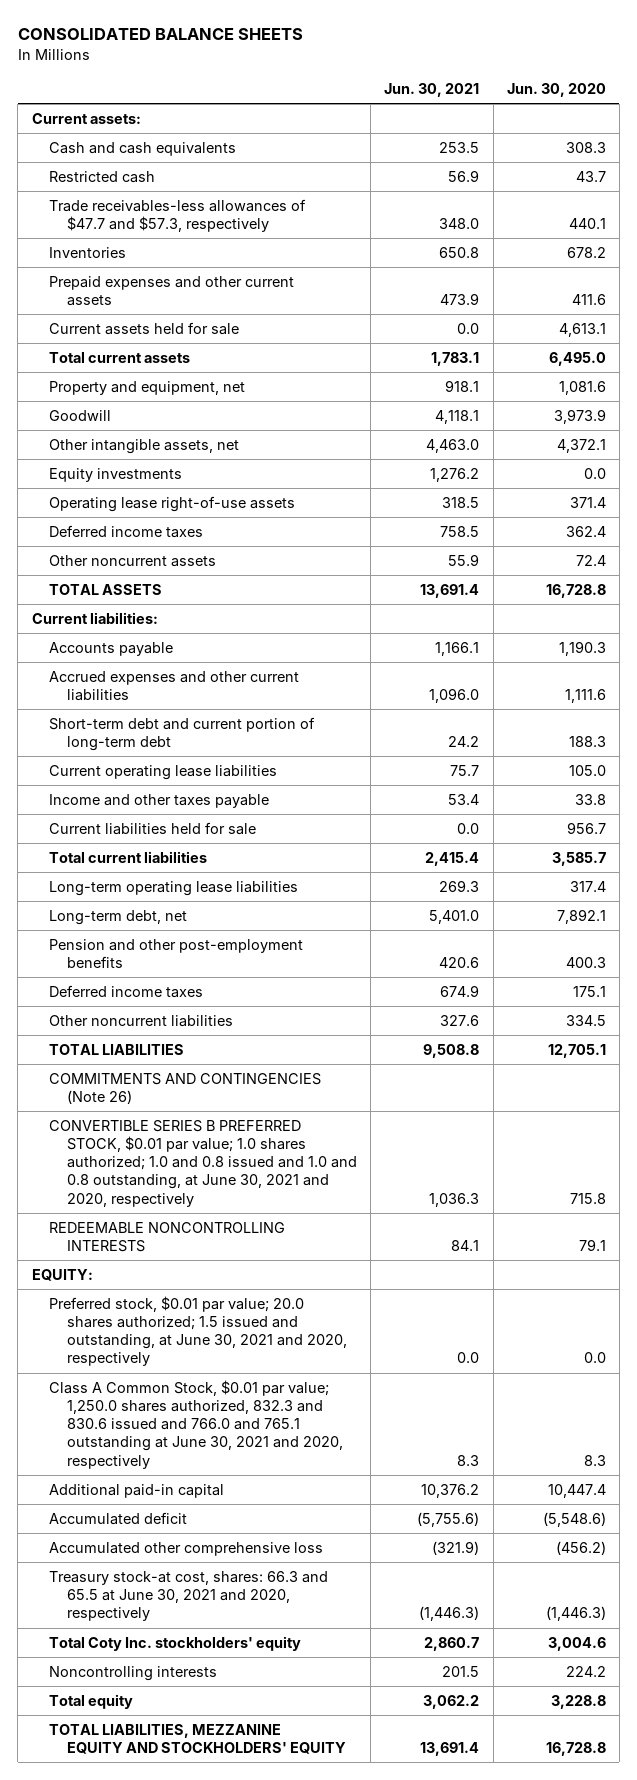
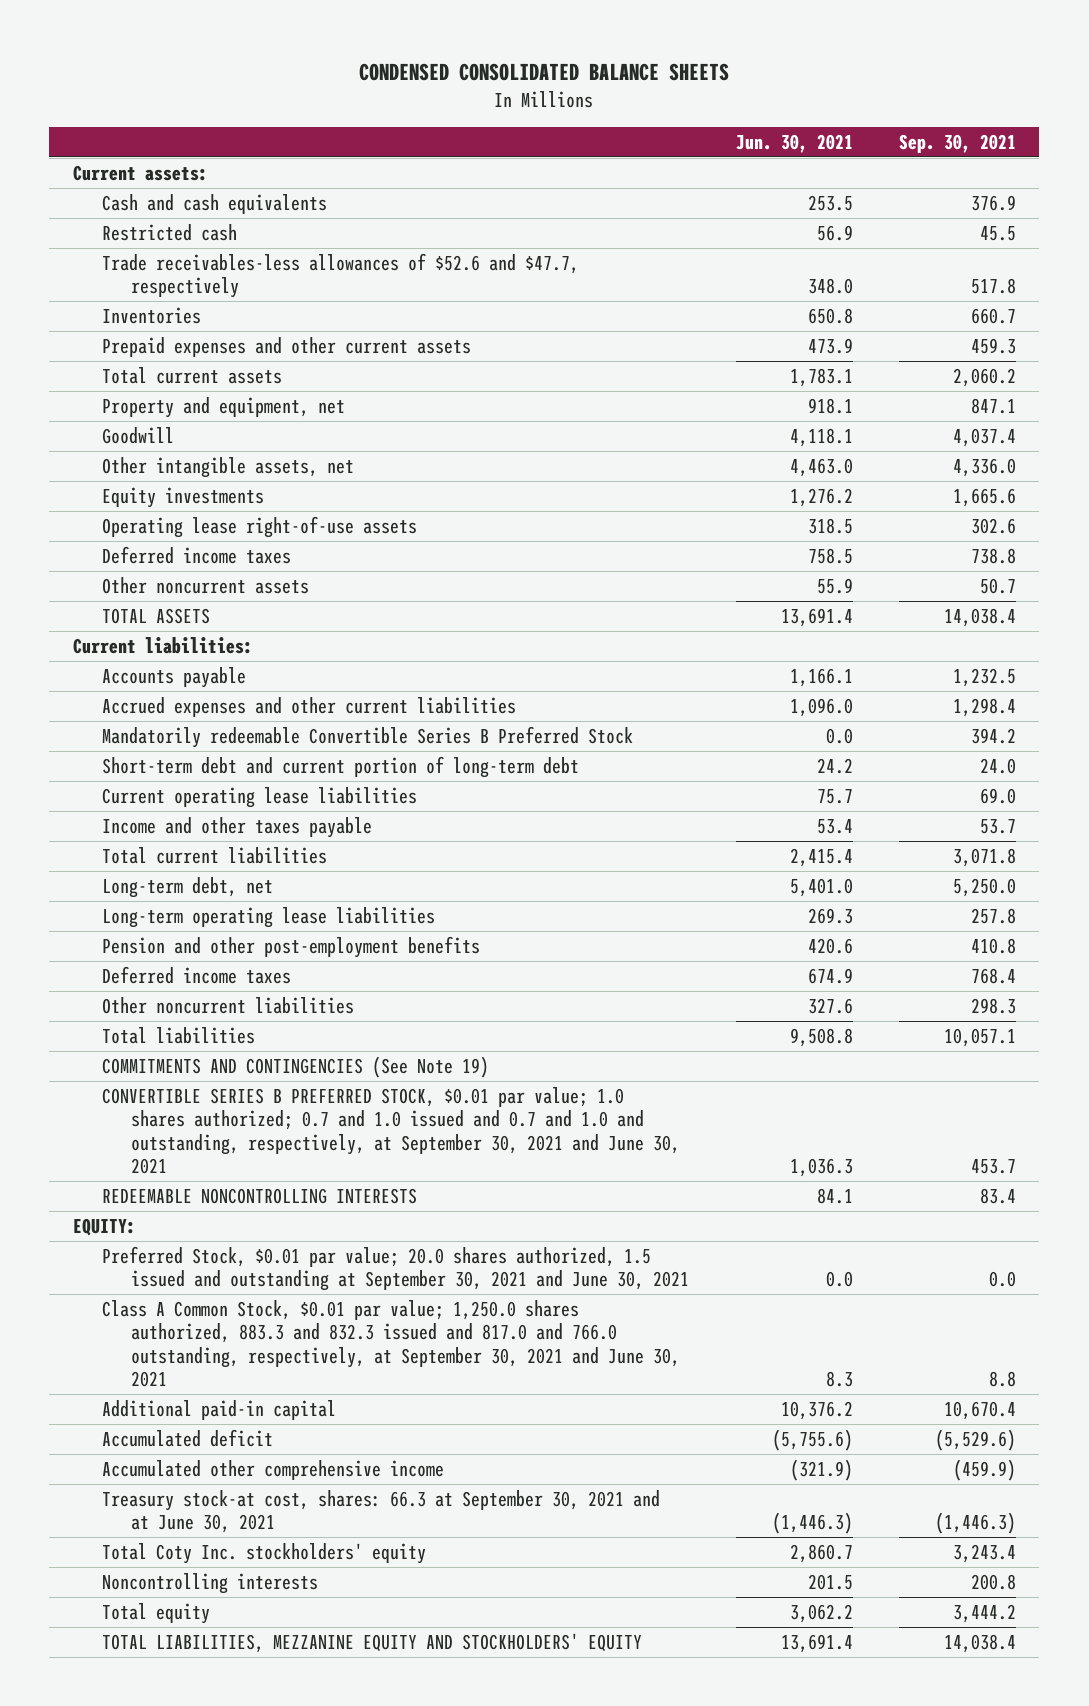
[17,28,303,41] CONSOLIDATED BALANCE SHEETS -> [359,63,730,82] CONDENSED CONSOLIDATED BALANCE SHEETS
[506,82,606,97] Jun. 30, 2020 -> none
none -> [899,133,1017,153] Sep. 30, 2021
[49,198,307,233] Trade receivables-less allowances of $47.7 and $57.3, respectively -> [101,252,579,299] Trade receivables-less allowances of $52.6 and $47.7, respectively
[49,321,240,335] Current assets held for sale -> none
none -> [101,725,633,748] Mandatorily redeemable Convertible Series B Preferred Stock
[49,821,257,835] Current liabilities held for sale -> none
[49,880,299,896] Long-term operating lease liabilities -> [101,906,435,928] Long-term operating lease liabilities
[49,1043,185,1055] TOTAL LIABILITIES -> [101,1026,255,1044] Total liabilities
[49,1072,322,1105] COMMITMENTS AND CONTINGENCIES (Note 26) -> [101,1055,489,1078] COMMITMENTS AND CONTINGENCIES (See Note 19)
[49,1119,357,1207] CONVERTIBLE SERIES B PREFERRED STOCK, $0.01 par value; 1.0 shares authorized; 1.0 and 0.8 issued and 1.0 and 0.8 outstanding, at June 30, 2021 and 2020, respectively -> [101,1086,680,1175] CONVERTIBLE SERIES B PREFERRED STOCK, $0.01 par value; 1.0 shares authorized; 0.7 and 1.0 issued and 0.7 and 1.0 and outstanding, respectively, at September 30, 2021 and June 30, 2021
[49,1295,347,1367] Preferred stock, $0.01 par value; 20.0 shares authorized; 1.5 issued and outstanding, at June 30, 2021 and 2020, respectively -> [101,1245,689,1292] Preferred Stock, $0.01 par value; 20.0 shares authorized, 1.5 issued and outstanding at September 30, 2021 and June 30, 2021
[49,1379,343,1469] Class A Common Stock, $0.01 par value; 1,250.0 shares authorized, 832.3 and 830.6 issued and 766.0 and 765.1 outstanding at June 30, 2021 and 2020, respectively -> [101,1299,680,1388] Class A Common Stock, $0.01 par value; 1,250.0 shares authorized, 883.3 and 832.3 issued and 817.0 and 766.0 outstanding, respectively, at September 30, 2021 and June 30, 2021
[49,1541,324,1556] Accumulated other comprehensive loss -> [101,1459,444,1480] Accumulated other comprehensive income
[49,1570,329,1622] Treasury stock-at cost, shares: 66.3 and 65.5 at June 30, 2021 and 2020, respectively -> [101,1489,660,1534] Treasury stock-at cost, shares: 66.3 at September 30, 2021 and at June 30, 2021

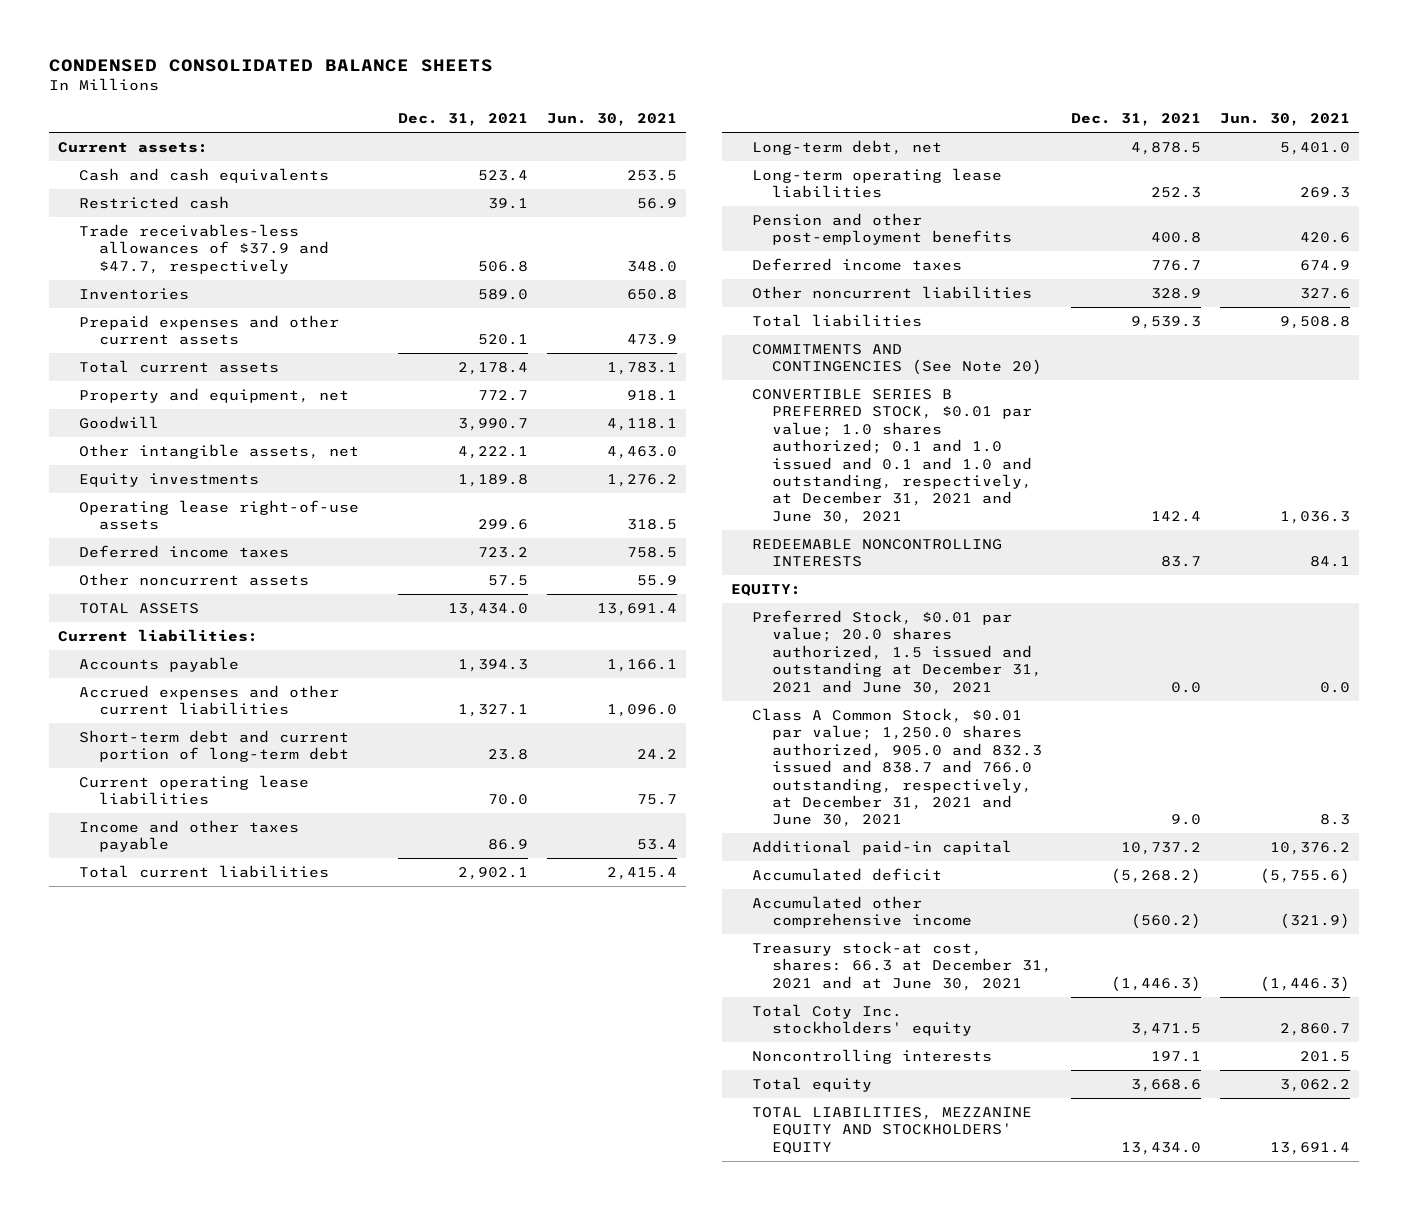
[899,133,1017,153] Sep. 30, 2021 -> none
none -> [397,113,528,127] Dec. 31, 2021
[101,252,579,299] Trade receivables-less allowances of $52.6 and $47.7, respectively -> [78,223,329,274] Trade receivables-less allowances of $37.9 and $47.7, respectively
[101,725,633,748] Mandatorily redeemable Convertible Series B Preferred Stock -> none
[101,1055,489,1078] COMMITMENTS AND CONTINGENCIES (See Note 19) -> [751,343,1042,376] COMMITMENTS AND CONTINGENCIES (See Note 20)
[101,1086,680,1175] CONVERTIBLE SERIES B PREFERRED STOCK, $0.01 par value; 1.0 shares authorized; 0.7 and 1.0 issued and 0.7 and 1.0 and outstanding, respectively, at September 30, 2021 and June 30, 2021 -> [751,388,1032,524] CONVERTIBLE SERIES B PREFERRED STOCK, $0.01 par value; 1.0 shares authorized; 0.1 and 1.0 issued and 0.1 and 1.0 and outstanding, respectively, at December 31, 2021 and June 30, 2021
[101,1245,689,1292] Preferred Stock, $0.01 par value; 20.0 shares authorized, 1.5 issued and outstanding at September 30, 2021 and June 30, 2021 -> [751,609,1042,695] Preferred Stock, $0.01 par value; 20.0 shares authorized, 1.5 issued and outstanding at December 31, 2021 and June 30, 2021
[101,1299,680,1388] Class A Common Stock, $0.01 par value; 1,250.0 shares authorized, 883.3 and 832.3 issued and 817.0 and 766.0 outstanding, respectively, at September 30, 2021 and June 30, 2021 -> [751,707,1042,828] Class A Common Stock, $0.01 par value; 1,250.0 shares authorized, 905.0 and 832.3 issued and 838.7 and 766.0 outstanding, respectively, at December 31, 2021 and June 30, 2021
[101,1489,660,1534] Treasury stock-at cost, shares: 66.3 at September 30, 2021 and at June 30, 2021 -> [751,940,1052,991] Treasury stock-at cost, shares: 66.3 at December 31, 2021 and at June 30, 2021

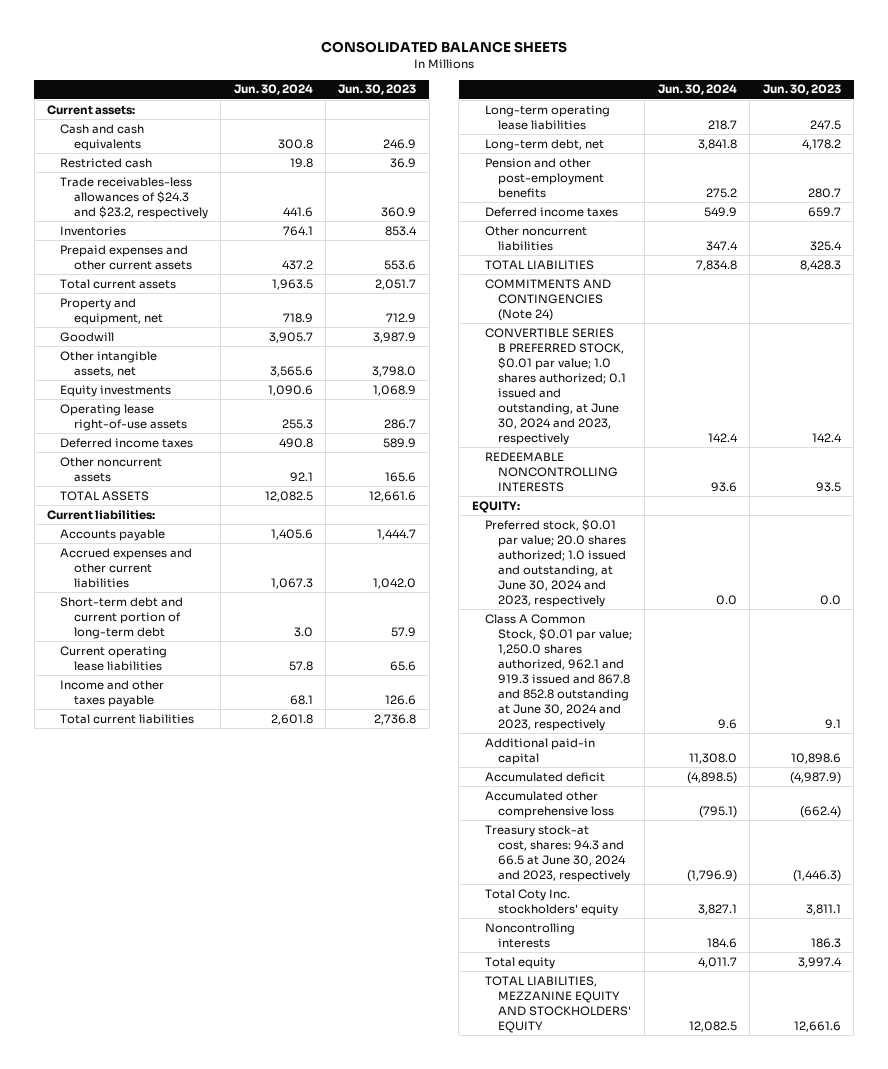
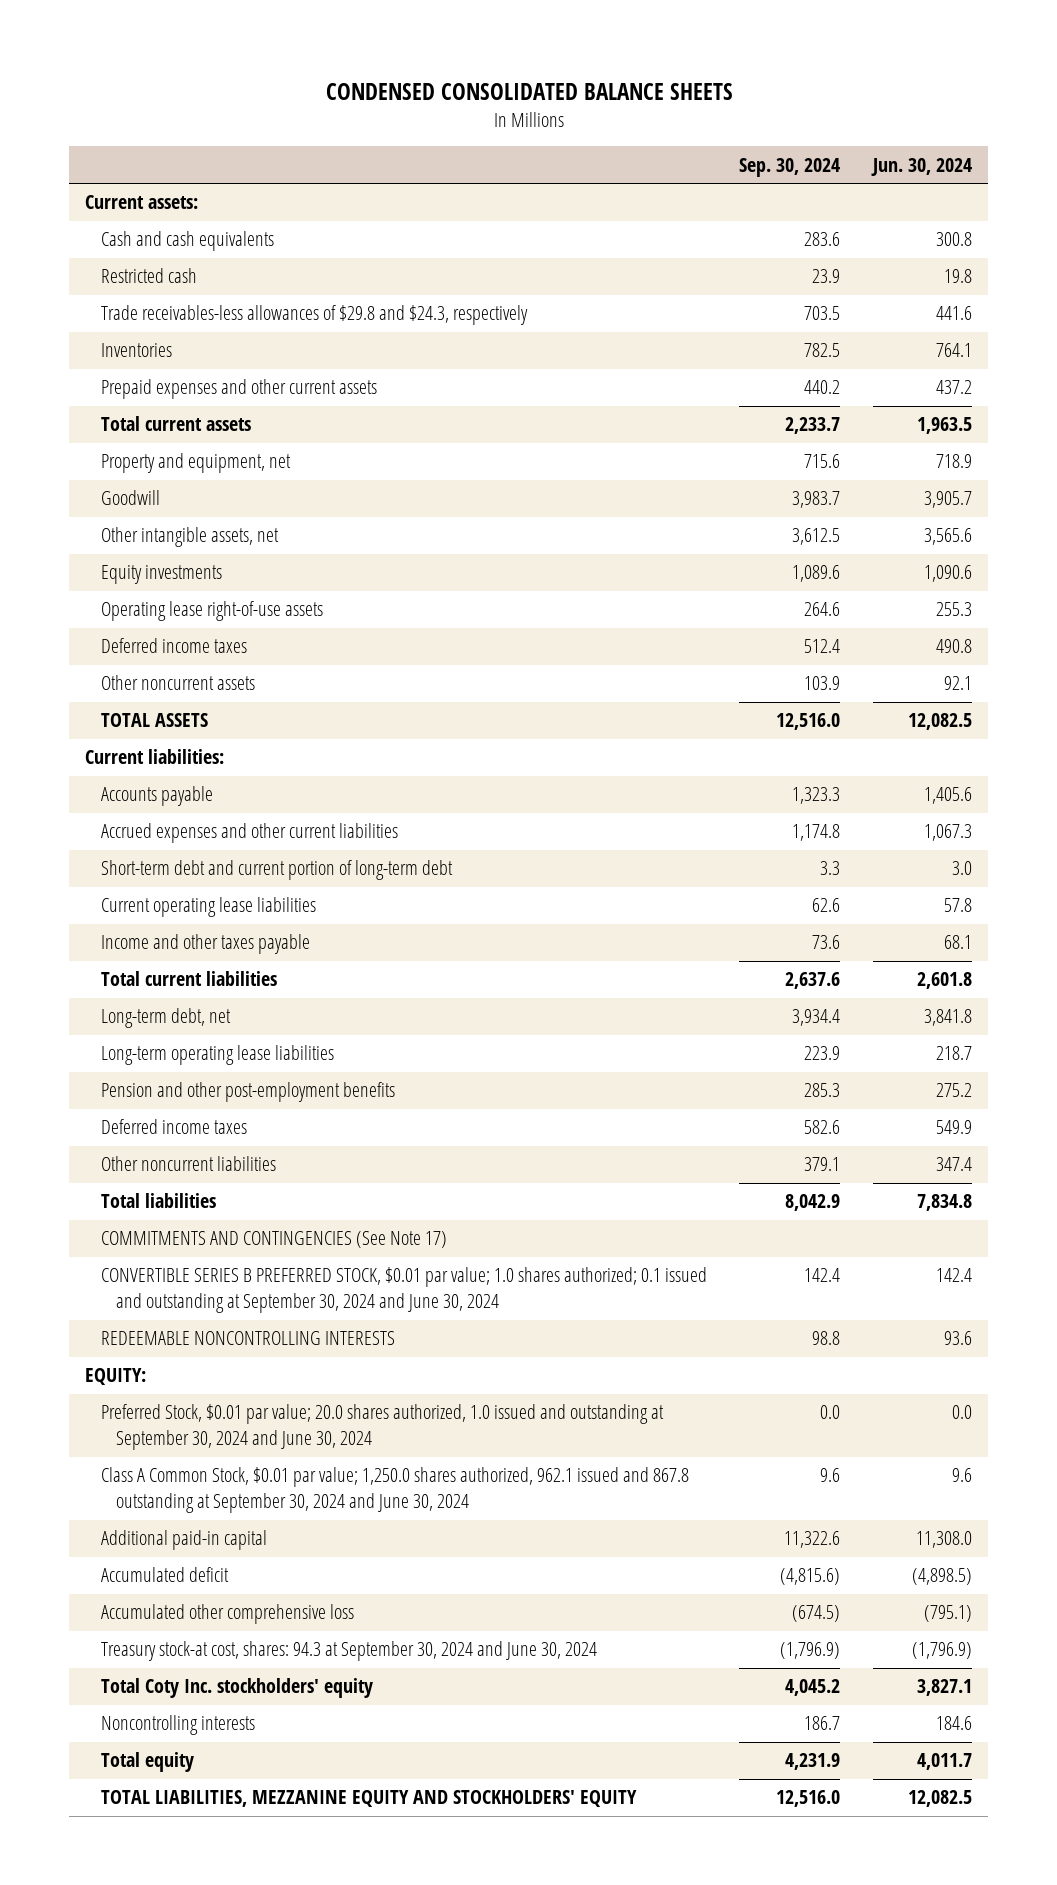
[320,41,567,54] CONSOLIDATED BALANCE SHEETS -> [325,82,733,100] CONDENSED CONSOLIDATED BALANCE SHEETS
[338,84,417,96] Jun. 30, 2023 -> none
none -> [739,157,841,177] Sep. 30, 2024
[60,176,208,219] Trade receivables-less allowances of $24.3 and $23.2, respectively -> [100,305,528,326] Trade receivables-less allowances of $29.8 and $24.3, respectively
[484,104,610,130] Long-term operating lease liabilities -> [100,1045,334,1066] Long-term operating lease liabilities
[484,259,594,270] TOTAL LIABILITIES -> [100,1193,216,1209] Total liabilities
[484,278,611,321] COMMITMENTS AND CONTINGENCIES (Note 24) -> [100,1231,447,1249] COMMITMENTS AND CONTINGENCIES (See Note 17)
[484,327,626,445] CONVERTIBLE SERIES B PREFERRED STOCK, $0.01 par value; 1.0 shares authorized; 0.1 issued and outstanding, at June 30, 2024 and 2023, respectively -> [100,1267,707,1314] CONVERTIBLE SERIES B PREFERRED STOCK, $0.01 par value; 1.0 shares authorized; 0.1 issued and outstanding at September 30, 2024 and June 30, 2024
[484,518,626,607] Preferred stock, $0.01 par value; 20.0 shares authorized; 1.0 issued and outstanding, at June 30, 2024 and 2023, respectively -> [100,1404,664,1451] Preferred Stock, $0.01 par value; 20.0 shares authorized, 1.0 issued and outstanding at September 30, 2024 and June 30, 2024
[484,613,632,731] Class A Common Stock, $0.01 par value; 1,250.0 shares authorized, 962.1 and 919.3 issued and 867.8 and 852.8 outstanding at June 30, 2024 and 2023, respectively -> [100,1467,689,1514] Class A Common Stock, $0.01 par value; 1,250.0 shares authorized, 962.1 issued and 867.8 outstanding at September 30, 2024 and June 30, 2024
[484,824,630,882] Treasury stock-at cost, shares: 94.3 and 66.5 at June 30, 2024 and 2023, respectively -> [100,1641,597,1662] Treasury stock-at cost, shares: 94.3 at September 30, 2024 and June 30, 2024

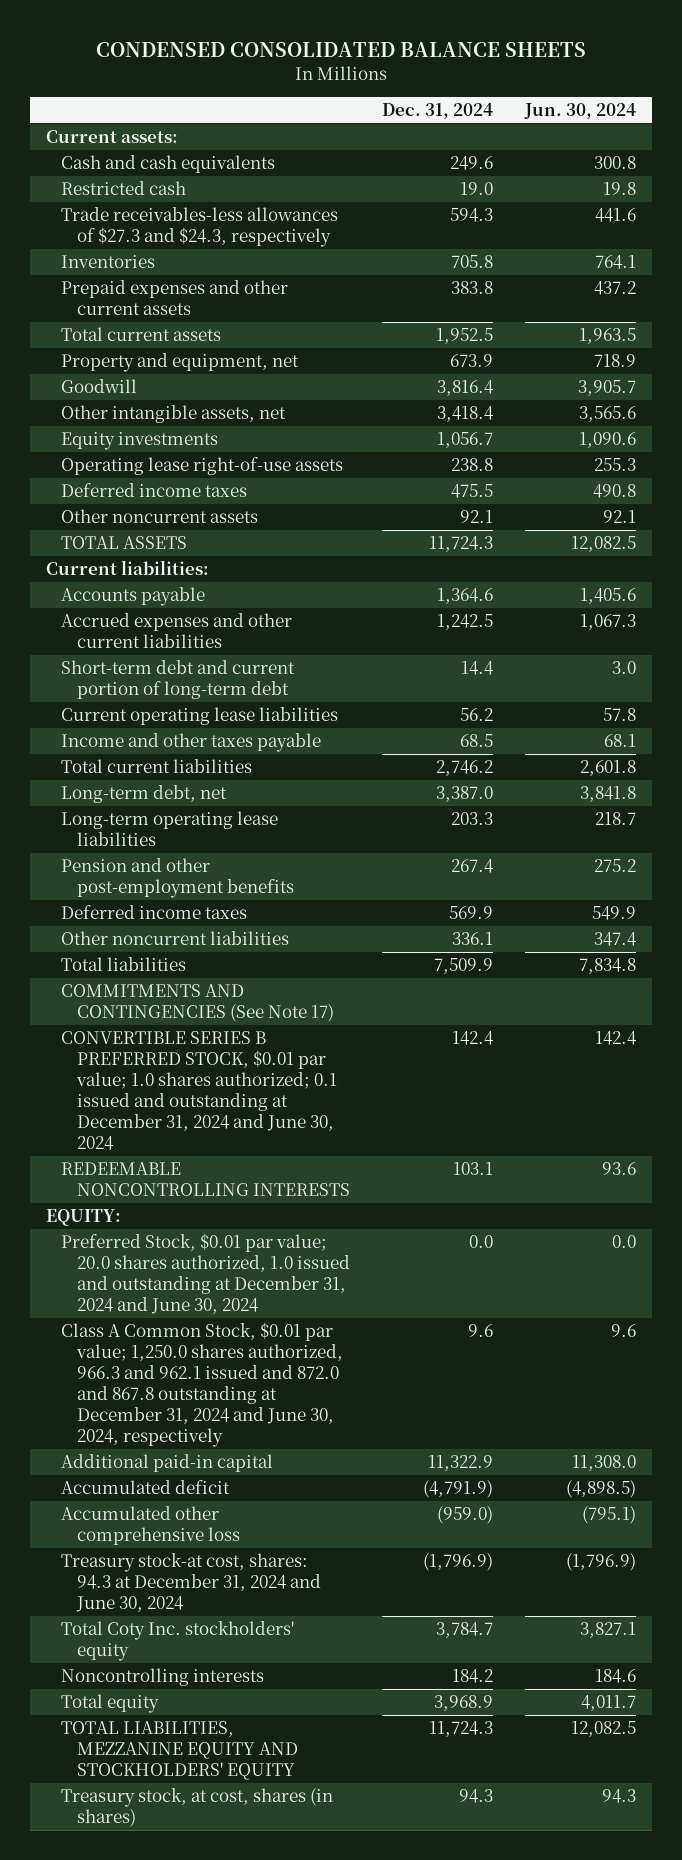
[739,157,841,177] Sep. 30, 2024 -> none
none -> [381,102,493,119] Dec. 31, 2024
[100,305,528,326] Trade receivables-less allowances of $29.8 and $24.3, respectively -> [61,207,339,248] Trade receivables-less allowances of $27.3 and $24.3, respectively
[100,1267,707,1314] CONVERTIBLE SERIES B PREFERRED STOCK, $0.01 par value; 1.0 shares authorized; 0.1 issued and outstanding at September 30, 2024 and June 30, 2024 -> [61,1031,337,1151] CONVERTIBLE SERIES B PREFERRED STOCK, $0.01 par value; 1.0 shares authorized; 0.1 issued and outstanding at December 31, 2024 and June 30, 2024
[100,1404,664,1451] Preferred Stock, $0.01 par value; 20.0 shares authorized, 1.0 issued and outstanding at September 30, 2024 and June 30, 2024 -> [61,1233,350,1315] Preferred Stock, $0.01 par value; 20.0 shares authorized, 1.0 issued and outstanding at December 31, 2024 and June 30, 2024
[100,1467,689,1514] Class A Common Stock, $0.01 par value; 1,250.0 shares authorized, 962.1 issued and 867.8 outstanding at September 30, 2024 and June 30, 2024 -> [61,1322,343,1448] Class A Common Stock, $0.01 par value; 1,250.0 shares authorized, 966.3 and 962.1 issued and 872.0 and 867.8 outstanding at December 31, 2024 and June 30, 2024, respectively
[100,1641,597,1662] Treasury stock-at cost, shares: 94.3 at September 30, 2024 and June 30, 2024 -> [61,1553,321,1613] Treasury stock-at cost, shares: 94.3 at December 31, 2024 and June 30, 2024
none -> [61,1788,334,1828] Treasury stock, at cost, shares (in shares)

